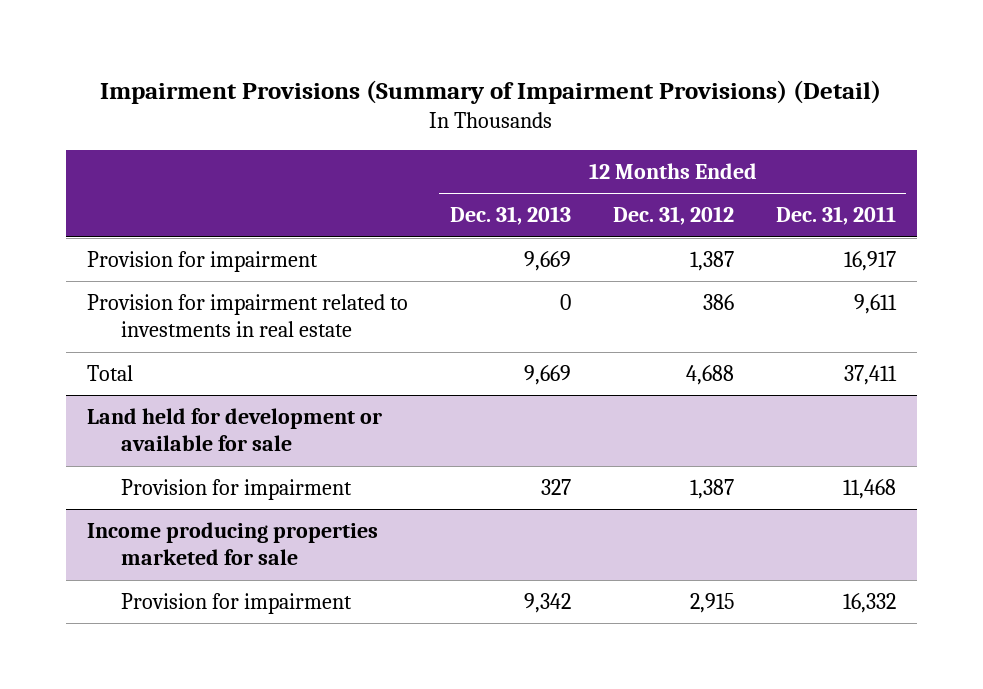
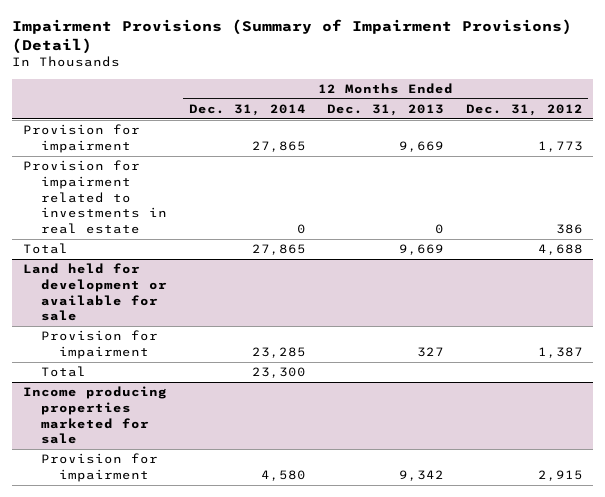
[775,206,896,226] Dec. 31, 2011 -> none
none -> [188,104,306,117] Dec. 31, 2014
[689,250,734,271] 1,387 -> [537,141,583,153] 1,773
none -> [41,366,87,378] Total

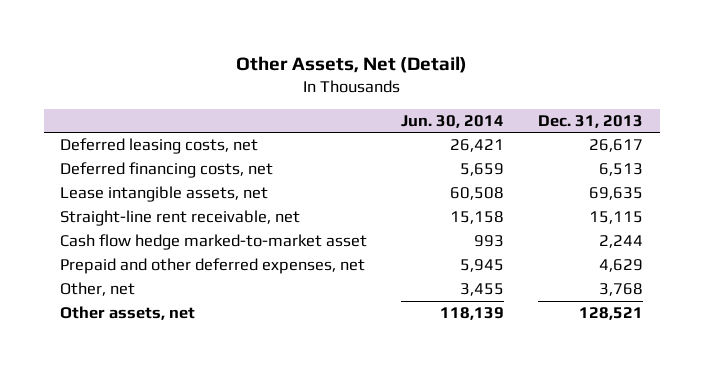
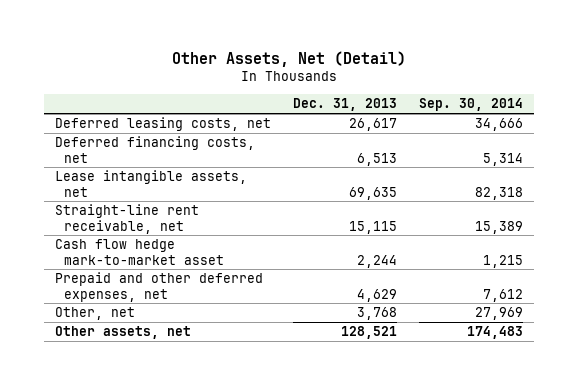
[401,115,505,129] Jun. 30, 2014 -> none
none -> [419,98,524,112] Sep. 30, 2014
[60,234,368,251] Cash flow hedge marked-to-market asset -> [55,239,225,265] Cash flow hedge mark-to-market asset

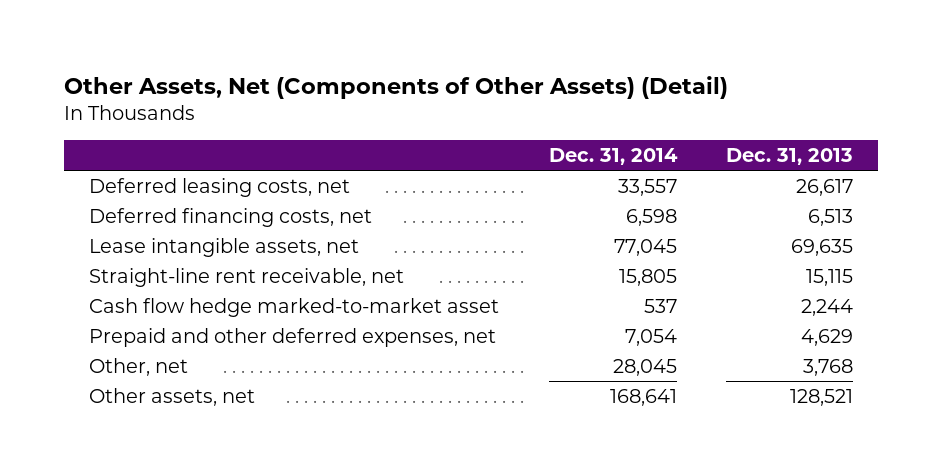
[172,51,407,68] Other Assets, Net (Detail) -> [63,75,728,99] Other Assets, Net (Components of Other Assets) (Detail)
[419,98,524,112] Sep. 30, 2014 -> none
none -> [548,147,678,165] Dec. 31, 2014
[55,239,225,265] Cash flow hedge mark-to-market asset -> [88,298,499,318] Cash flow hedge marked-to-market asset

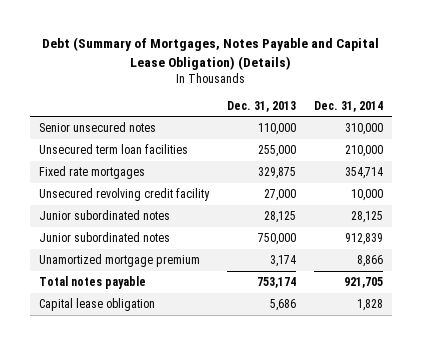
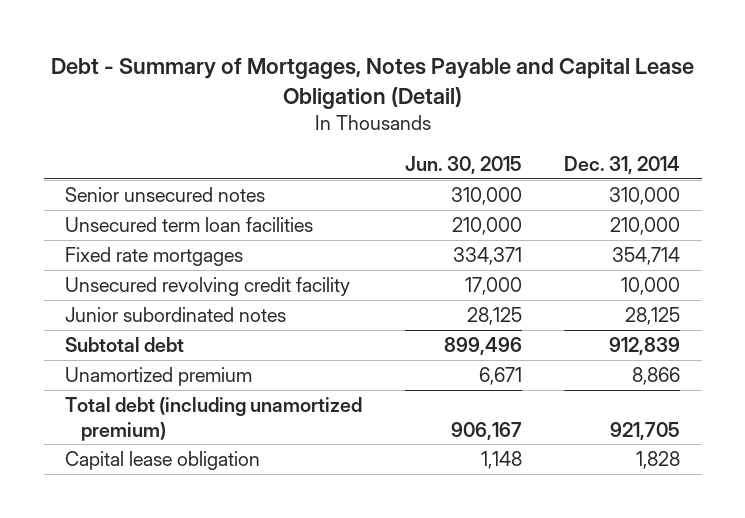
[41,37,379,70] Debt (Summary of Mortgages, Notes Payable and Capital Lease Obligation) (Details) -> [50,57,694,109] Debt - Summary of Mortgages, Notes Payable and Capital Lease Obligation (Detail)
[226,100,296,112] Dec. 31, 2013 -> none
none -> [404,156,522,175] Jun. 30, 2015
[38,232,170,243] Junior subordinated notes -> [65,336,185,352] Subtotal debt
[38,254,200,268] Unamortized mortgage premium -> [65,366,253,386] Unamortized premium
[38,276,146,290] Total notes payable -> [65,396,363,441] Total debt (including unamortized premium)

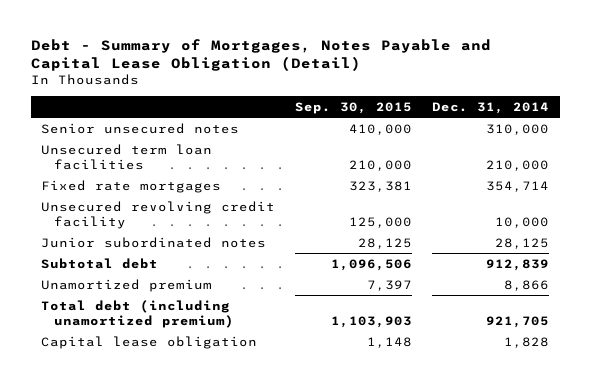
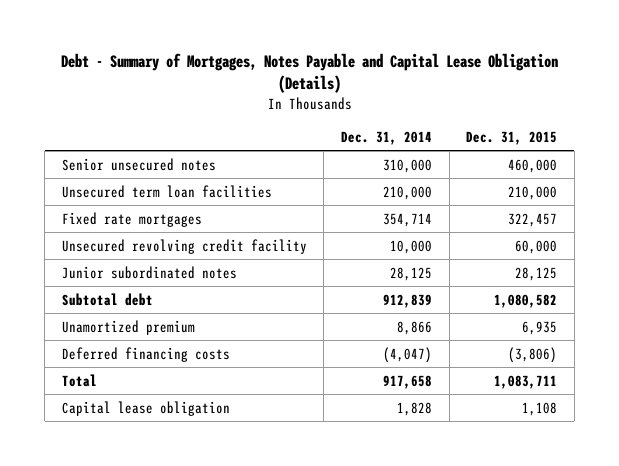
[31,38,492,72] Debt - Summary of Mortgages, Notes Payable and Capital Lease Obligation (Detail) -> [60,53,558,94] Debt - Summary of Mortgages, Notes Payable and Capital Lease Obligation (Details)
[295,101,413,114] Sep. 30, 2015 -> none
none -> [466,130,558,145] Dec. 31, 2015
none -> [61,346,230,362] Deferred financing costs
[41,299,235,328] Total debt (including unamortized premium) -> [61,373,97,387] Total
[486,315,550,328] 921,705 -> [383,374,433,389] 917,658

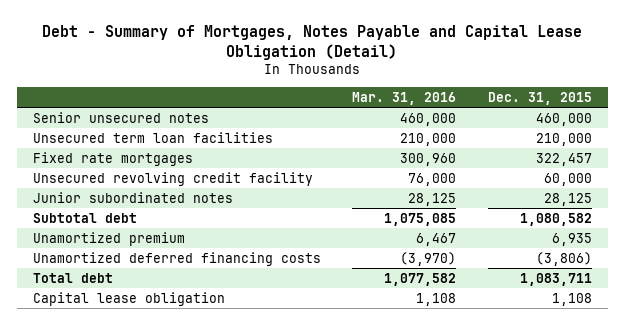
[60,53,558,94] Debt - Summary of Mortgages, Notes Payable and Capital Lease Obligation (Details) -> [42,24,583,60] Debt - Summary of Mortgages, Notes Payable and Capital Lease Obligation (Detail)
[341,130,433,145] Dec. 31, 2014 -> none
none -> [352,91,457,105] Mar. 31, 2016
[61,346,230,362] Deferred financing costs -> [32,251,321,266] Unamortized deferred financing costs
[61,373,97,387] Total -> [32,272,113,283] Total debt

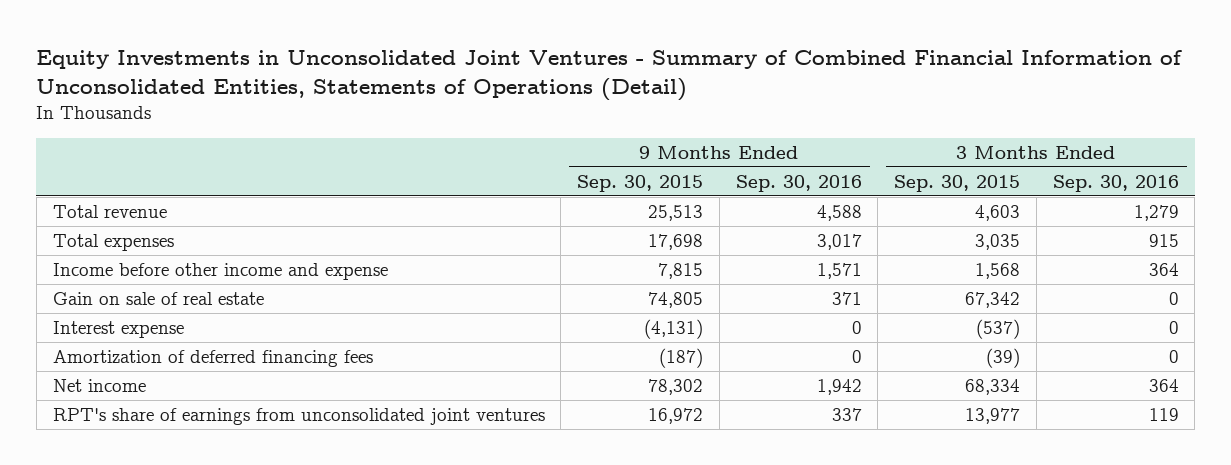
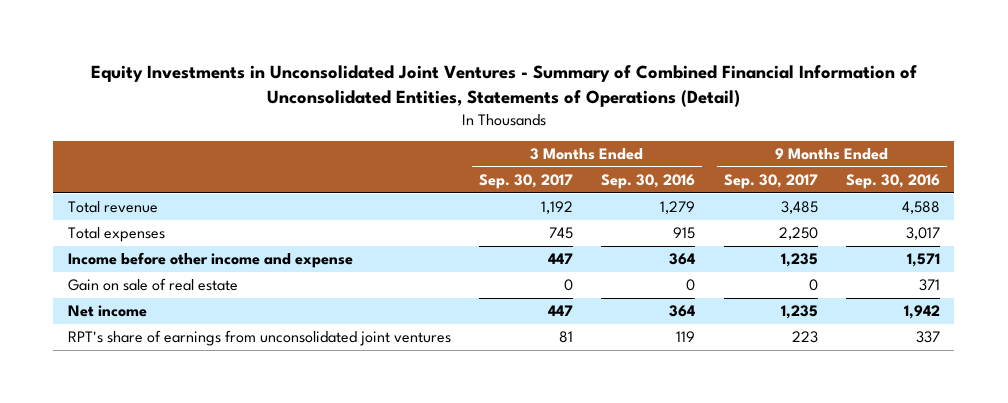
[577,174,704,192] Sep. 30, 2015 -> none
[894,174,1021,192] Sep. 30, 2015 -> none
none -> [478,173,573,189] Sep. 30, 2017
none -> [723,173,818,189] Sep. 30, 2017
[52,320,184,338] Interest expense -> none
[52,349,373,367] Amortization of deferred financing fees -> none

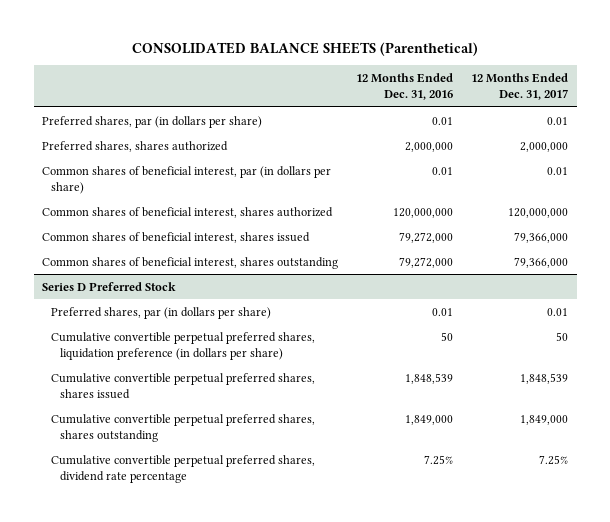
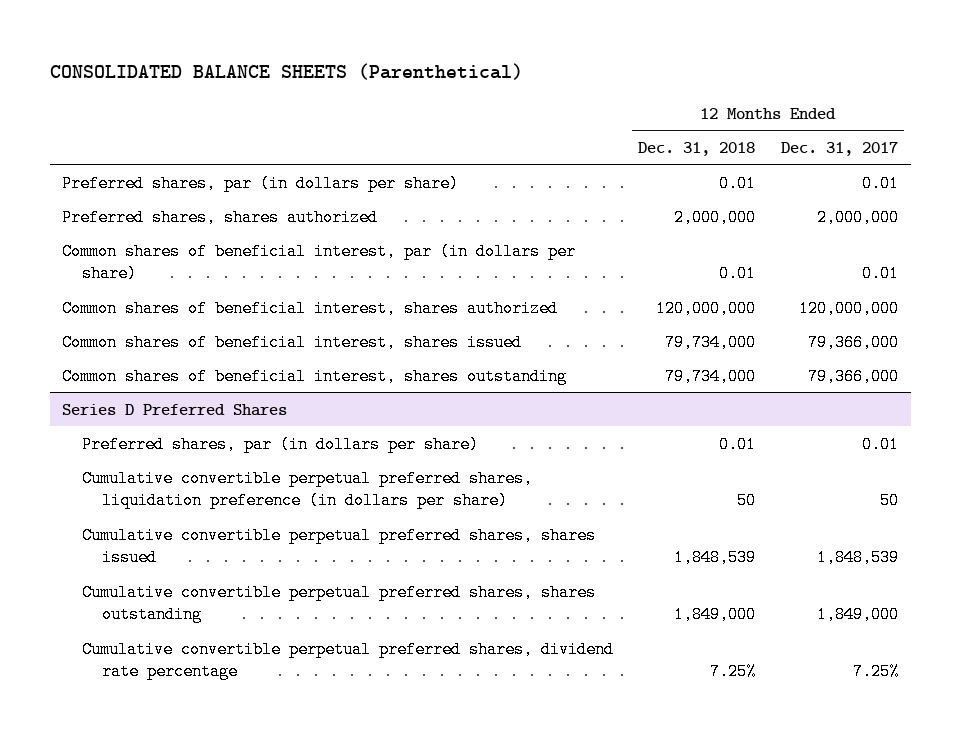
[356,72,454,100] 12 Months Ended Dec. 31, 2016 -> none
none -> [638,141,756,156] Dec. 31, 2018
[42,281,177,291] Series D Preferred Stock -> [62,403,288,416] Series D Preferred Shares

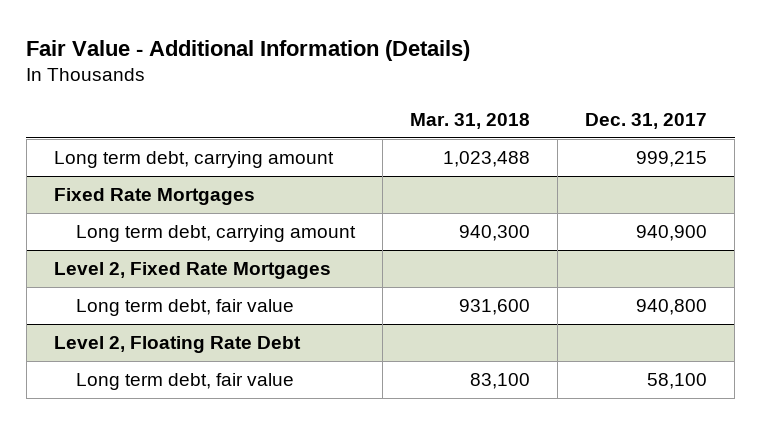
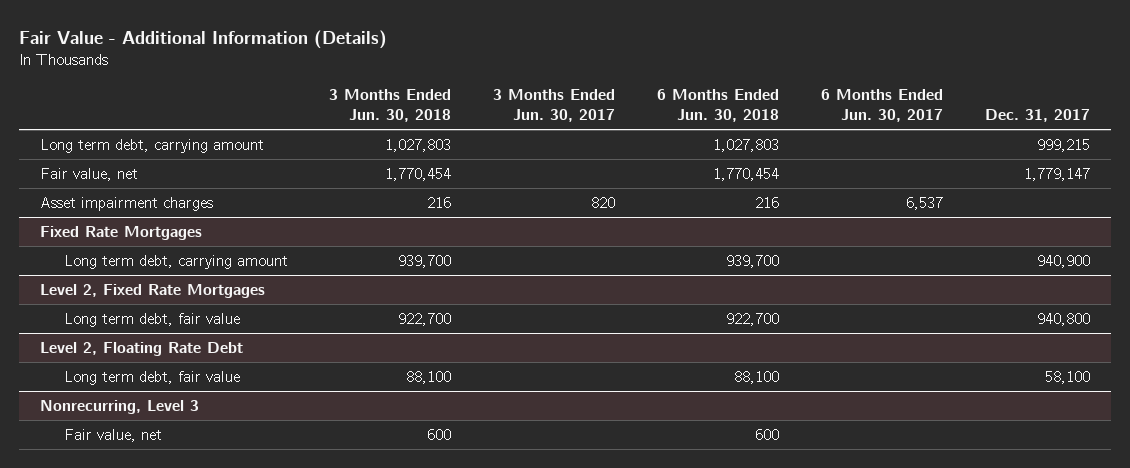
[409,112,530,129] Mar. 31, 2018 -> none
none -> [329,88,452,123] 3 Months Ended Jun. 30, 2018
none -> [493,88,616,123] 3 Months Ended Jun. 30, 2017
none -> [657,88,780,123] 6 Months Ended Jun. 30, 2018
none -> [821,88,944,123] 6 Months Ended Jun. 30, 2017
none -> [40,167,139,181] Fair value, net
none -> [40,196,214,211] Asset impairment charges
none -> [40,399,200,414] Nonrecurring, Level 3
none -> [63,428,162,442] Fair value, net

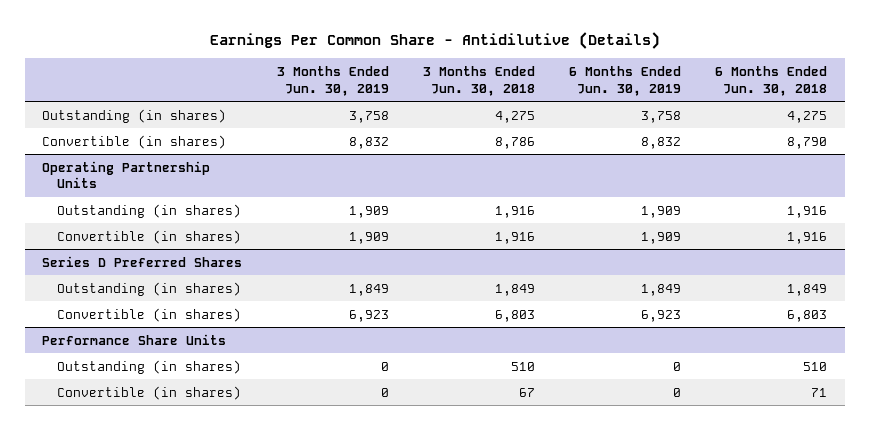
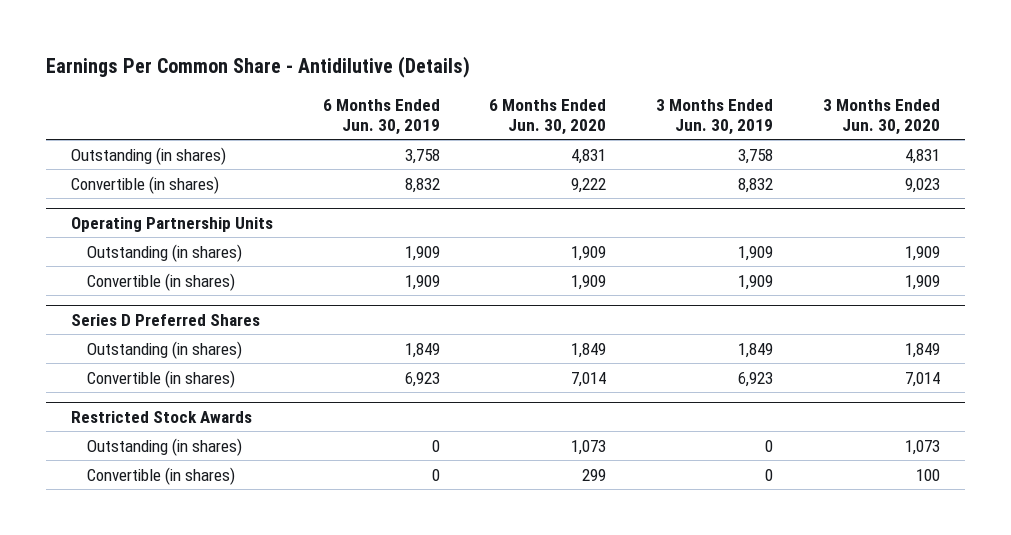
[422,65,535,96] 3 Months Ended Jun. 30, 2018 -> none
[715,65,828,96] 6 Months Ended Jun. 30, 2018 -> none
none -> [489,98,607,135] 6 Months Ended Jun. 30, 2020
none -> [822,98,940,135] 3 Months Ended Jun. 30, 2020
[42,333,227,345] Performance Share Units -> [71,410,253,423] Restricted Stock Awards

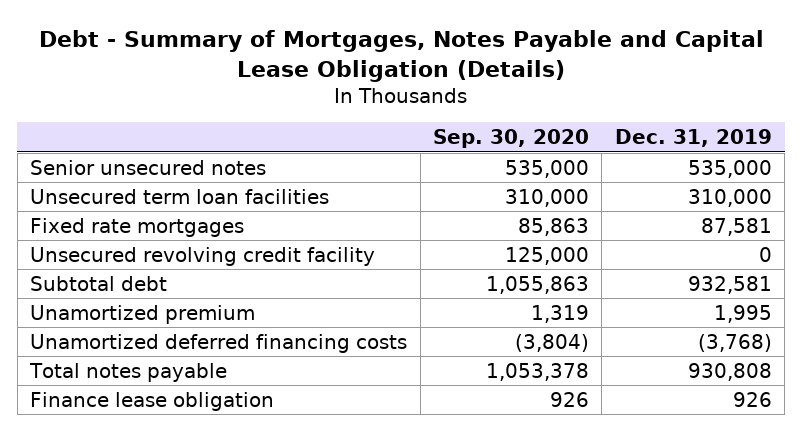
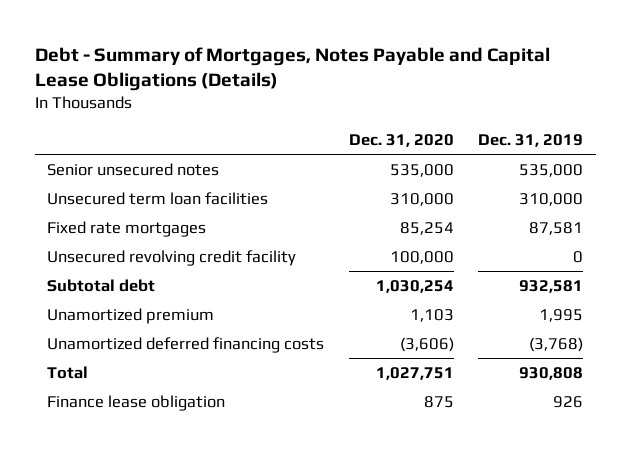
[38,30,764,83] Debt - Summary of Mortgages, Notes Payable and Capital Lease Obligation (Details) -> [35,46,551,92] Debt - Summary of Mortgages, Notes Payable and Capital Lease Obligations (Details)
[432,129,589,149] Sep. 30, 2020 -> none
none -> [348,133,454,147] Dec. 31, 2020
[29,362,228,382] Total notes payable -> [47,366,89,380] Total

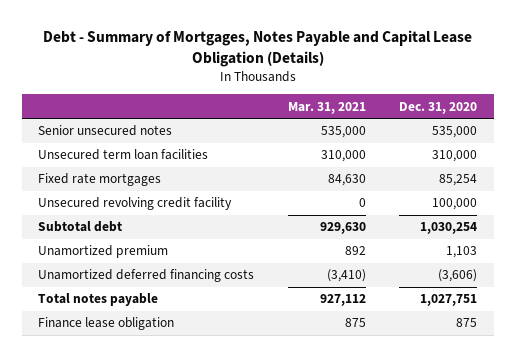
[35,46,551,92] Debt - Summary of Mortgages, Notes Payable and Capital Lease Obligations (Details) -> [42,30,472,67] Debt - Summary of Mortgages, Notes Payable and Capital Lease Obligation (Details)
[478,133,584,147] Dec. 31, 2019 -> none
none -> [287,101,366,114] Mar. 31, 2021
[47,366,89,380] Total -> [38,293,159,307] Total notes payable

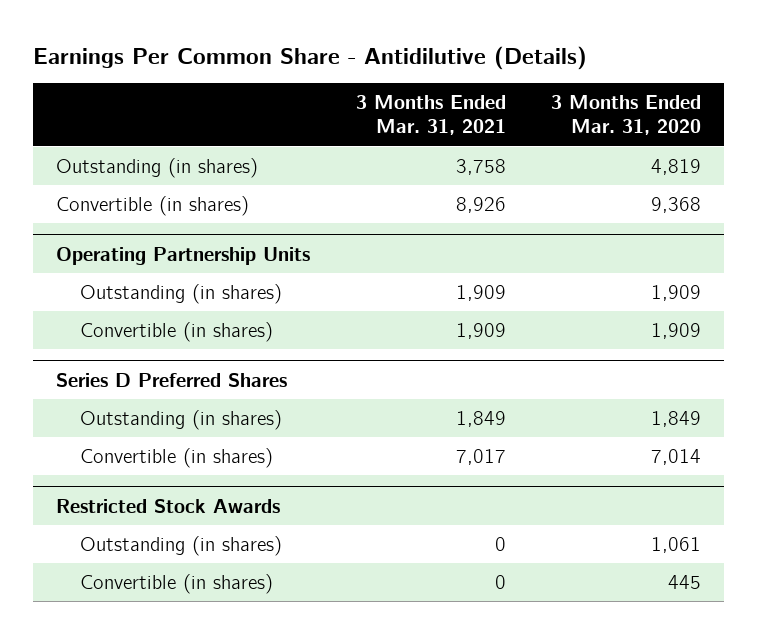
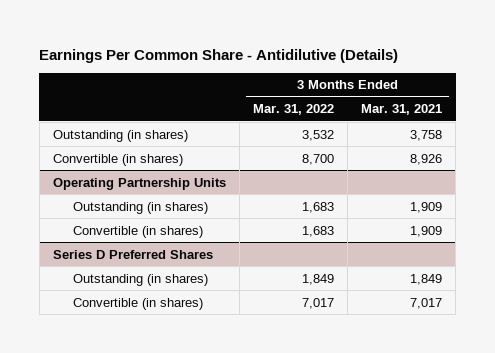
[551,95,702,136] 3 Months Ended Mar. 31, 2020 -> none
none -> [253,104,335,116] Mar. 31, 2022
[56,498,281,513] Restricted Stock Awards -> none
[80,535,283,556] Outstanding (in shares) -> none
[80,573,274,594] Convertible (in shares) -> none

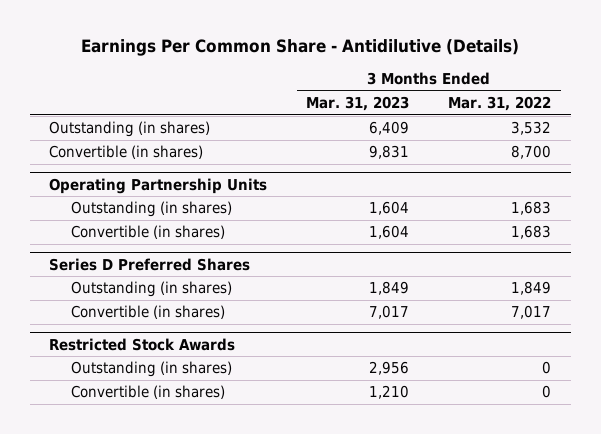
[361,104,443,116] Mar. 31, 2021 -> none
none -> [306,95,410,111] Mar. 31, 2023
none -> [49,337,236,351] Restricted Stock Awards
none -> [71,361,233,378] Outstanding (in shares)
none -> [71,385,226,400] Convertible (in shares)

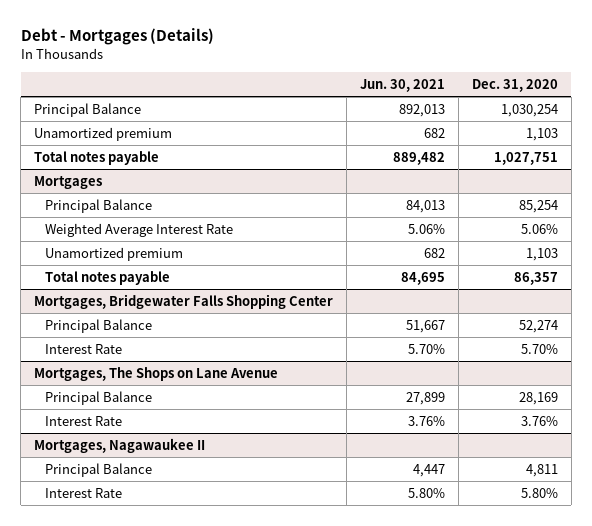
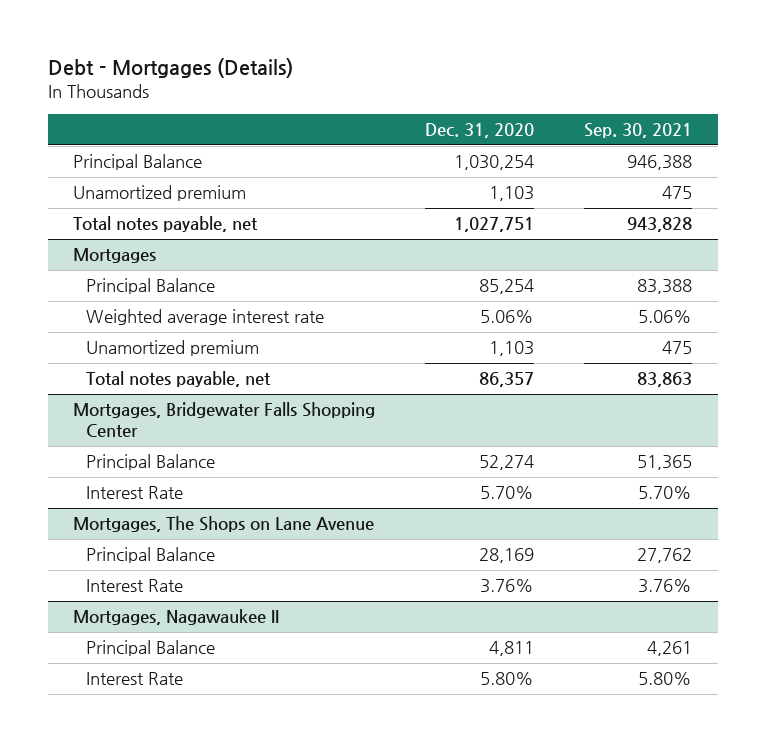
[360,79,446,93] Jun. 30, 2021 -> none
none -> [584,123,693,139] Sep. 30, 2021
[34,150,160,165] Total notes payable -> [73,216,259,233] Total notes payable, net
[45,222,234,237] Weighted Average Interest Rate -> [85,309,324,326] Weighted average interest rate
[45,270,171,285] Total notes payable -> [85,371,271,388] Total notes payable, net

